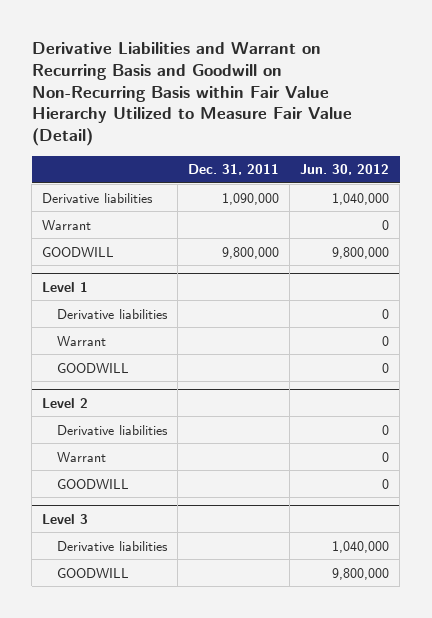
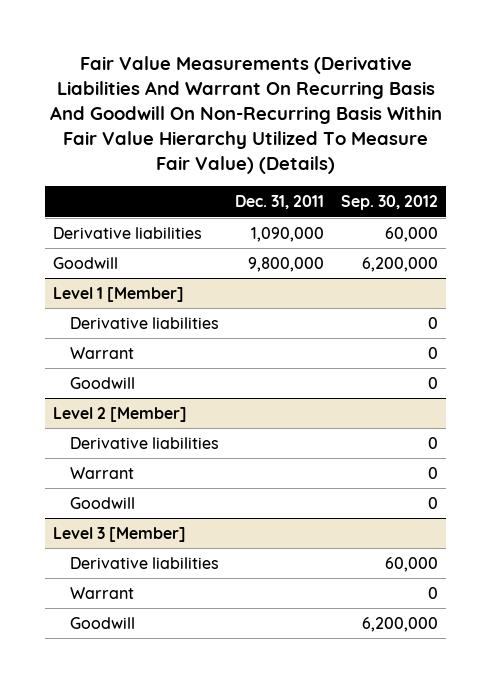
[31,41,352,147] Derivative Liabilities and Warrant on Recurring Basis and Goodwill on Non-Recurring Basis within Fair Value Hierarchy Utilized to Measure Fair Value (Detail) -> [49,55,442,175] Fair Value Measurements (Derivative Liabilities And Warrant On Recurring Basis And Goodwill On Non-Recurring Basis Within Fair Value Hierarchy Utilized To Measure Fair Value) (Details)
[300,164,390,176] Jun. 30, 2012 -> none
none -> [341,195,439,211] Sep. 30, 2012
[42,219,92,230] Warrant -> none
[42,246,115,257] GOODWILL -> [52,256,118,269] Goodwill
[42,281,89,292] Level 1 -> [52,286,184,302] Level 1 [Member]
[57,362,130,373] GOODWILL -> [69,376,135,389] Goodwill
[42,397,89,408] Level 2 -> [52,406,187,422] Level 2 [Member]
[57,478,130,489] GOODWILL -> [69,496,135,509] Goodwill
[42,513,89,524] Level 3 -> [52,526,186,542] Level 3 [Member]
none -> [69,586,134,599] Warrant
[57,567,130,578] GOODWILL -> [69,616,135,629] Goodwill

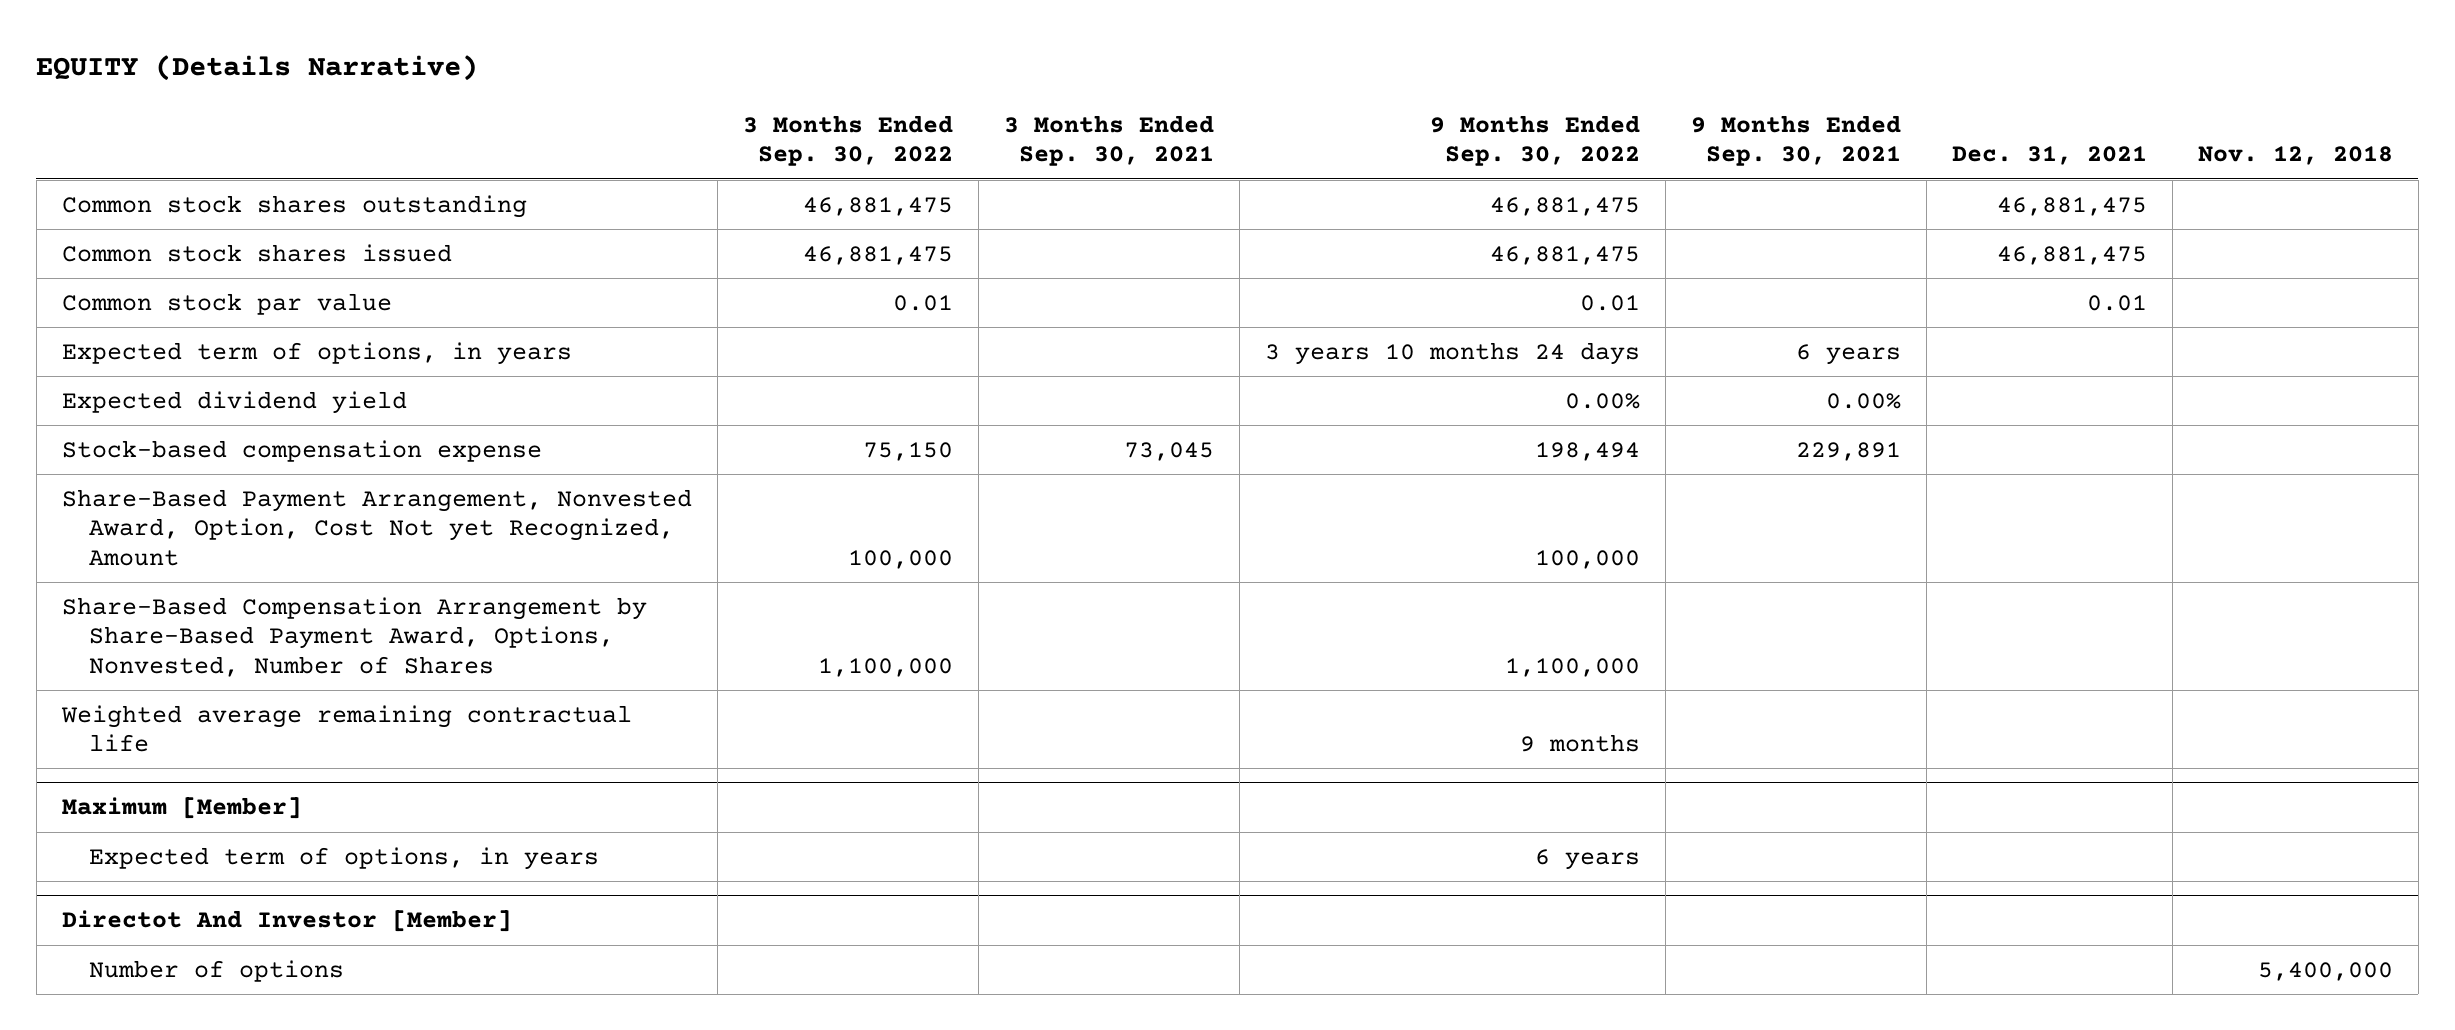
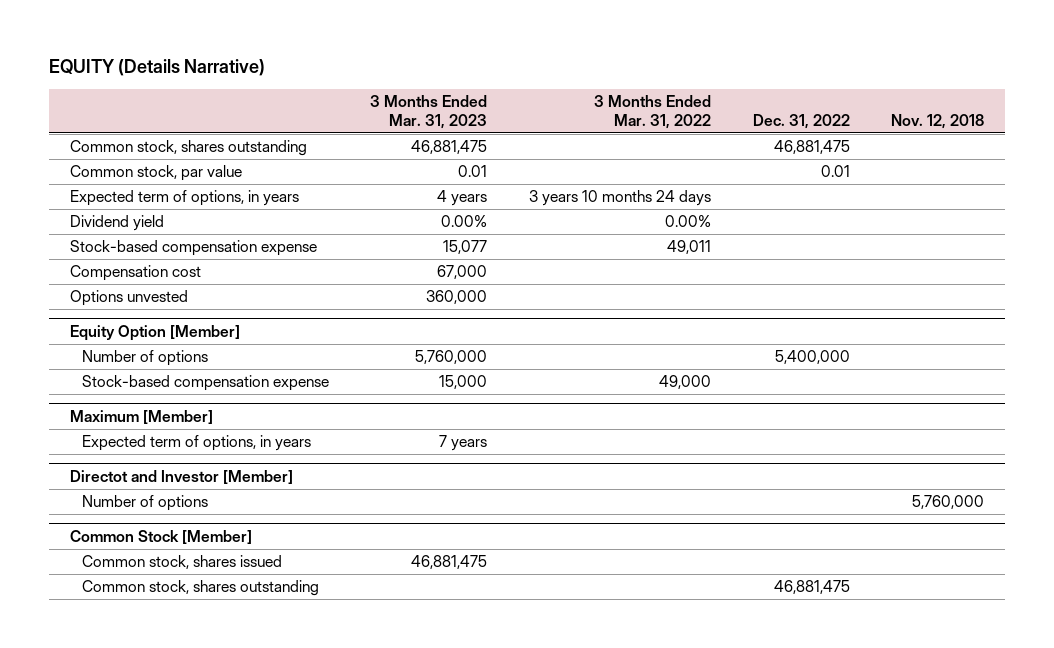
[742,114,953,167] 3 Months Ended Sep. 30, 2022 -> none
[1003,114,1214,167] 3 Months Ended Sep. 30, 2021 -> none
[1429,114,1640,167] 9 Months Ended Sep. 30, 2022 -> none
[1690,114,1901,167] 9 Months Ended Sep. 30, 2021 -> none
[1951,146,2147,166] Dec. 31, 2021 -> none
none -> [370,95,488,129] 3 Months Ended Mar. 31, 2023
none -> [593,95,711,129] 3 Months Ended Mar. 31, 2022
none -> [752,113,850,129] Dec. 31, 2022
[61,243,452,262] Common stock shares issued -> none
[61,194,527,218] Common stock shares outstanding -> [69,140,307,157] Common stock, shares outstanding
[61,292,392,315] Common stock par value -> [69,165,242,182] Common stock, par value
[61,390,407,414] Expected dividend yield -> [69,215,164,232] Dividend yield
[60,704,632,753] Weighted average remaining contractual life -> none
[61,488,692,566] Share-Based Payment Arrangement, Nonvested Award, Option, Cost Not yet Recognized, Amount -> [69,265,201,282] Compensation cost
[61,596,647,677] Share-Based Compensation Arrangement by Share-Based Payment Award, Options, Nonvested, Number of Shares -> [69,290,188,307] Options unvested
none -> [69,324,240,341] Equity Option [Member]
none -> [81,350,208,367] Number of options
none -> [81,375,329,392] Stock-based compensation expense
[61,910,512,933] Directot And Investor [Member] -> [69,469,293,484] Directot and Investor [Member]
[2257,961,2393,981] 5,400,000 -> [912,495,985,510] 5,760,000
none -> [69,529,252,544] Common Stock [Member]
none -> [81,555,282,570] Common stock, shares issued
none -> [81,580,319,597] Common stock, shares outstanding

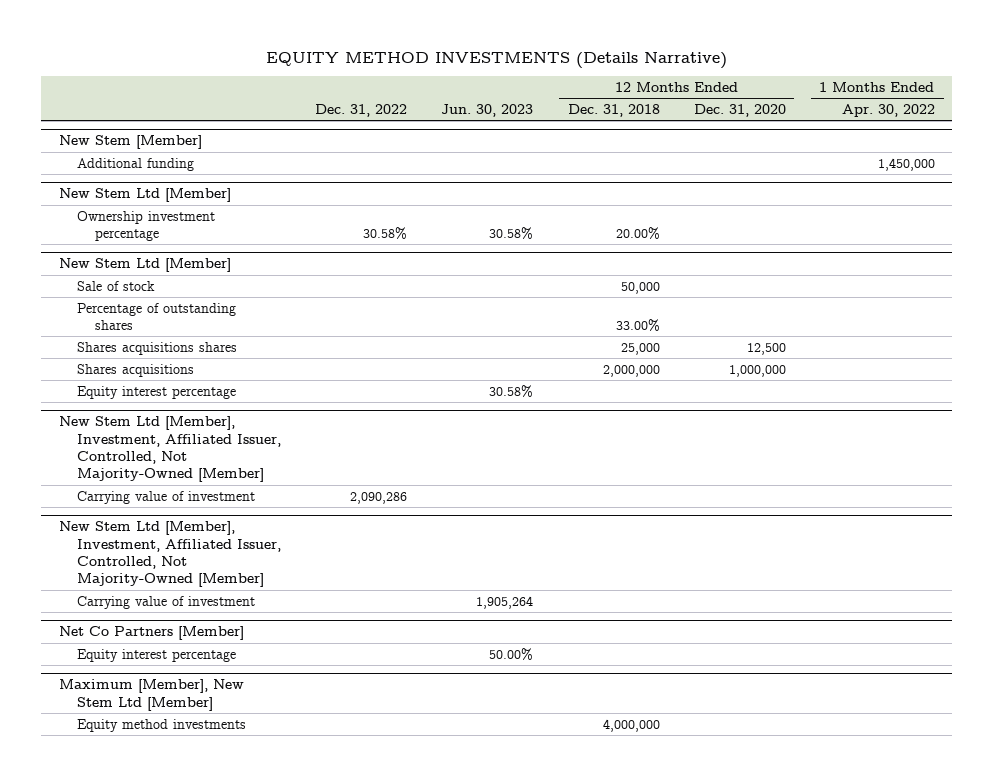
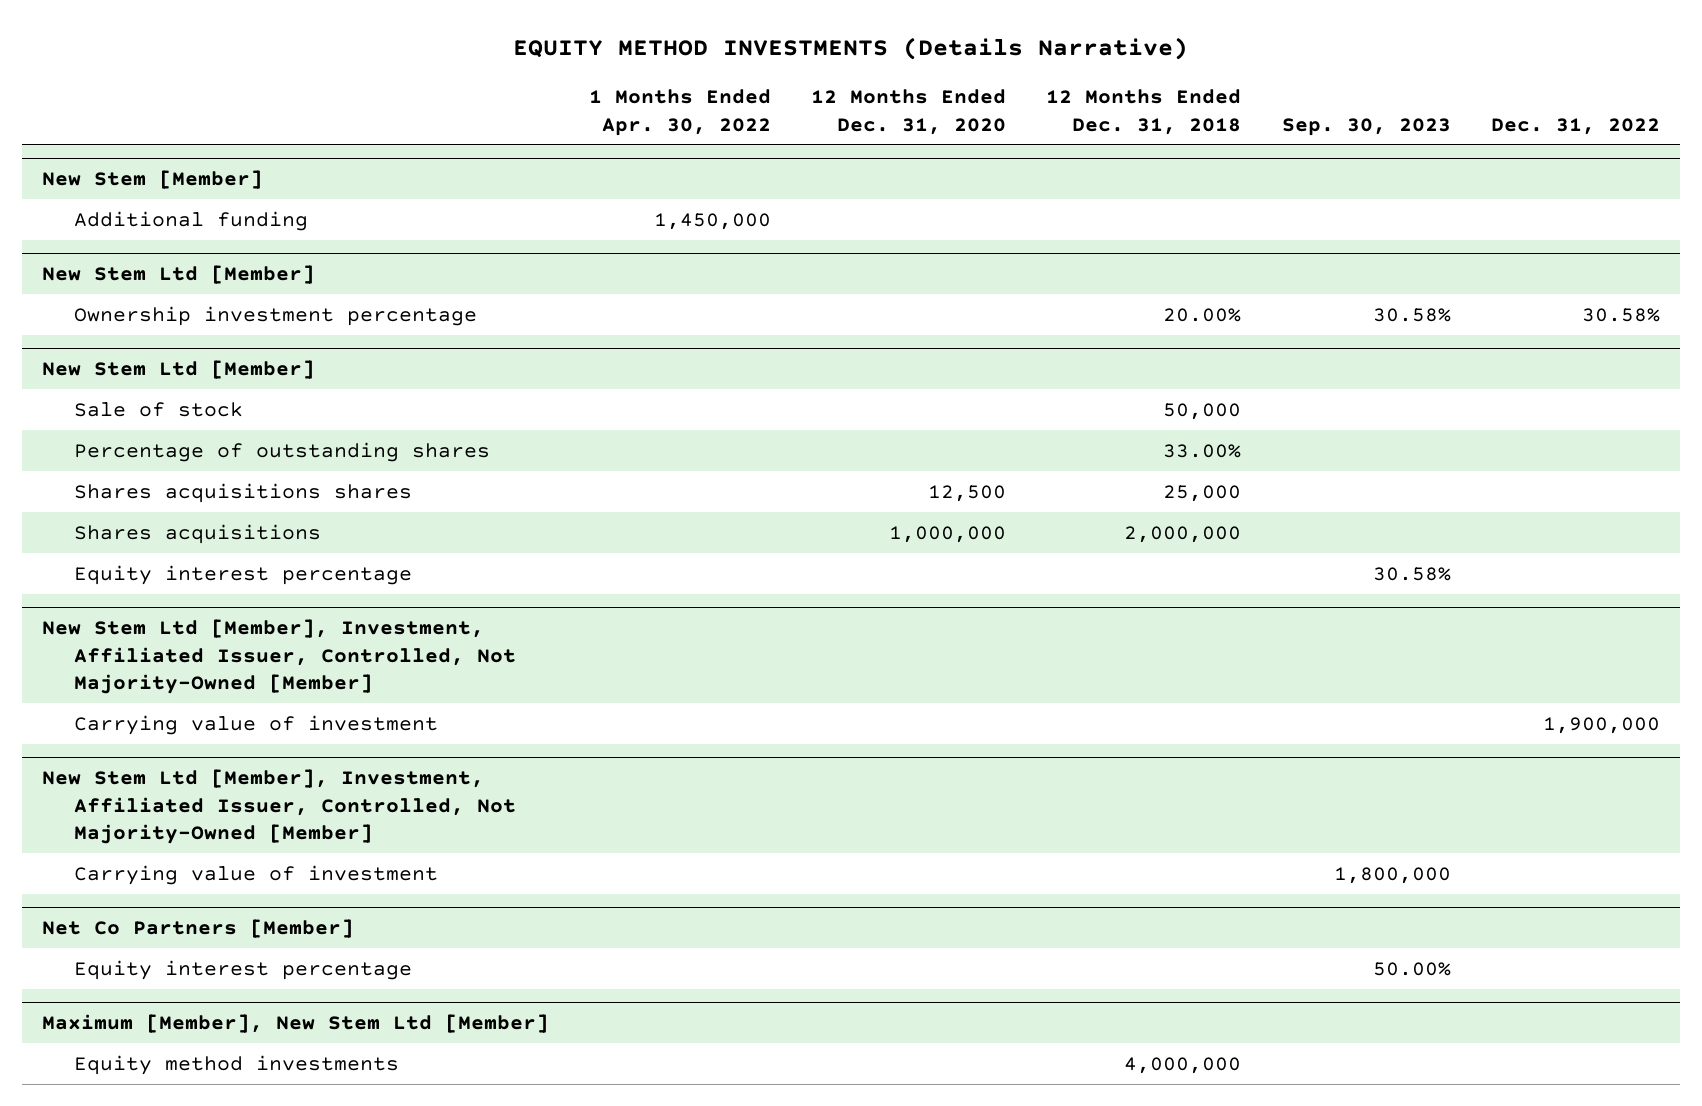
[441,103,534,117] Jun. 30, 2023 -> none
none -> [1281,117,1451,136] Sep. 30, 2023
[350,491,408,504] 2,090,286 -> [1542,716,1660,734] 1,900,000

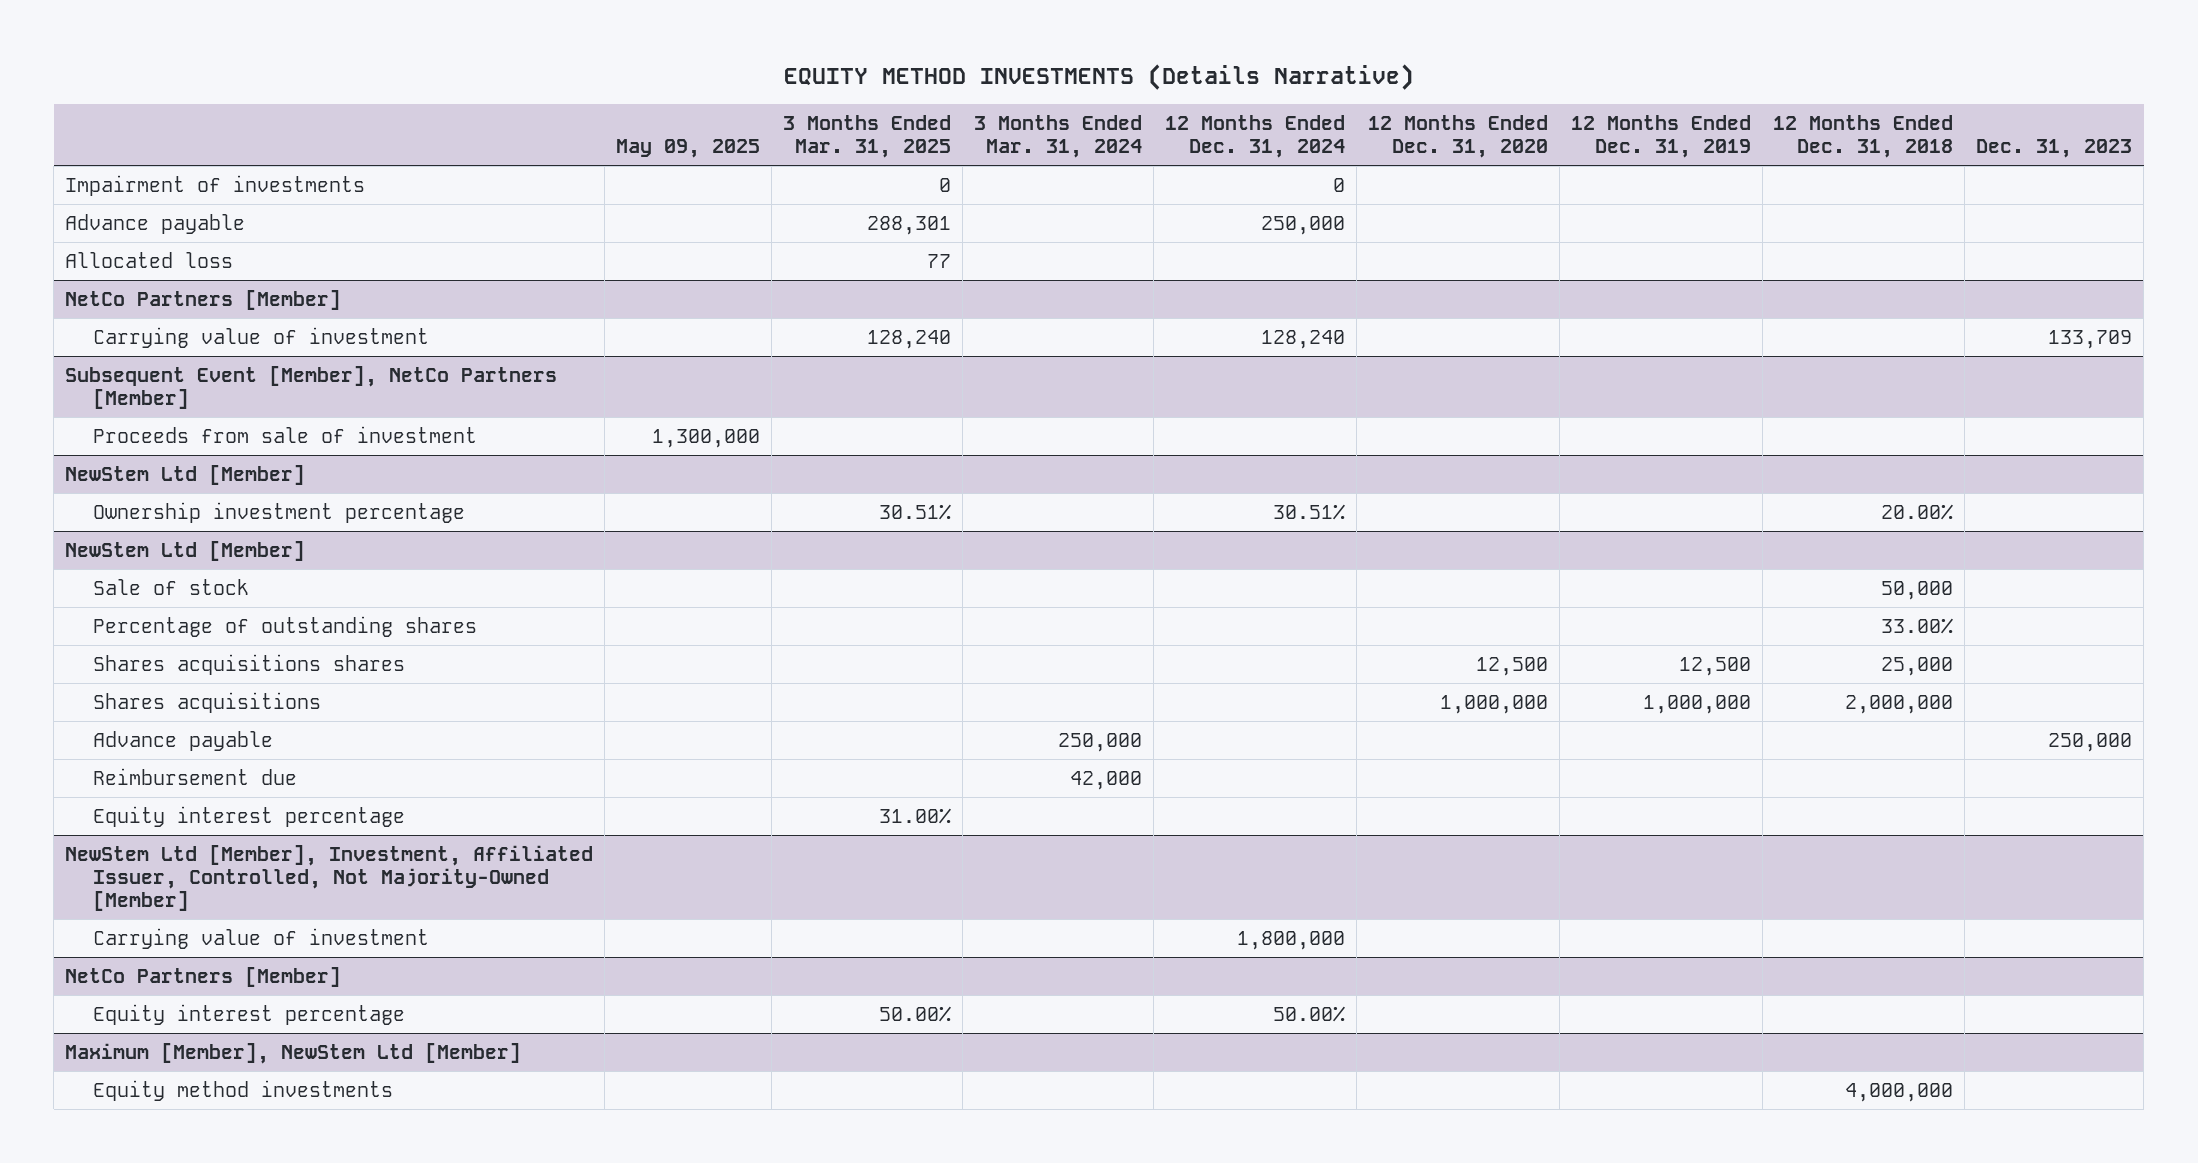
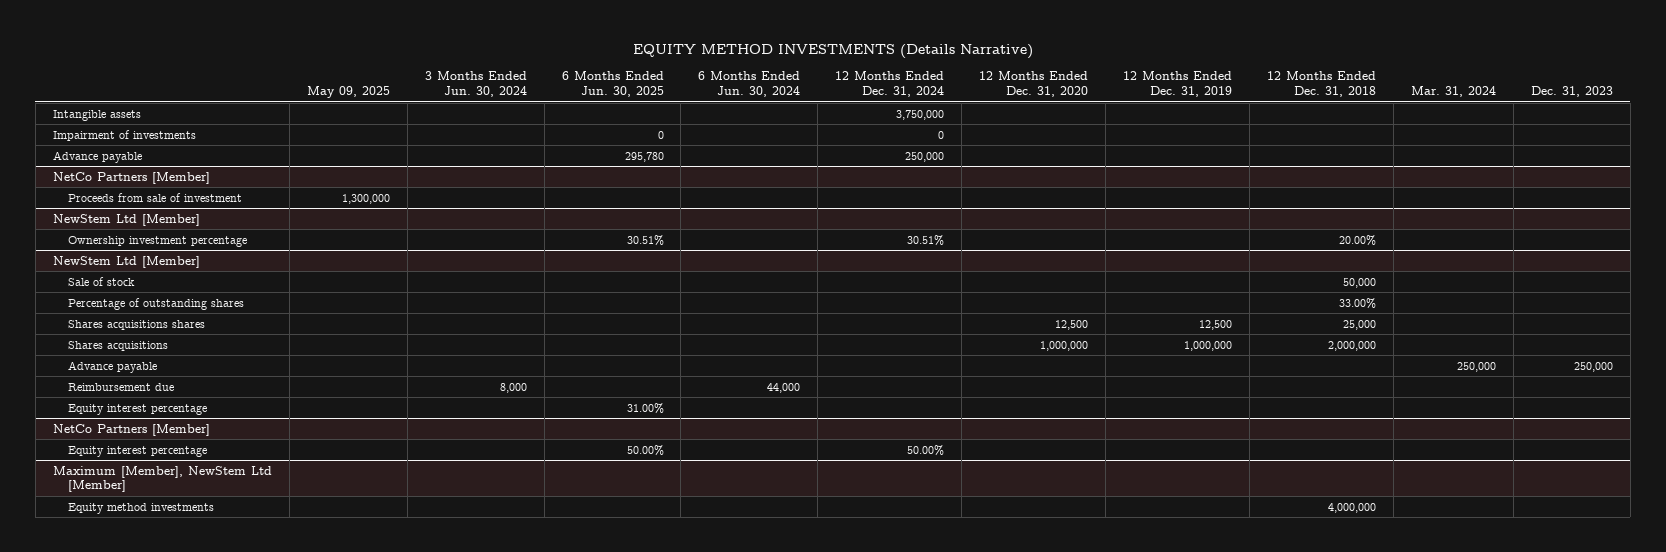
[782,114,951,158] 3 Months Ended Mar. 31, 2025 -> none
[973,114,1142,158] 3 Months Ended Mar. 31, 2024 -> none
none -> [424,71,527,97] 3 Months Ended Jun. 30, 2024
none -> [561,71,664,97] 6 Months Ended Jun. 30, 2025
none -> [698,71,801,97] 6 Months Ended Jun. 30, 2024
none -> [1410,85,1496,97] Mar. 31, 2024
none -> [52,109,141,121] Intangible assets
[65,252,234,269] Allocated loss -> none
[92,327,429,349] Carrying value of investment -> none
[65,366,558,410] Subsequent Event [Member], NetCo Partners [Member] -> none
[92,426,477,444] Proceeds from sale of investment -> none
none -> [68,192,243,202] Proceeds from sale of investment
[65,845,594,911] NewStem Ltd [Member], Investment, Affiliated Issuer, Controlled, Not Majority-Owned [Member] -> none
[92,928,429,950] Carrying value of investment -> none

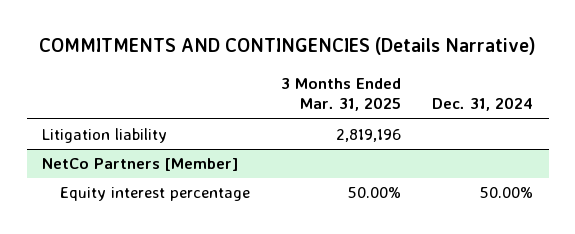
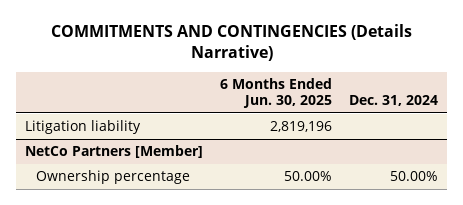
[281,77,402,112] 3 Months Ended Mar. 31, 2025 -> none
none -> [220,77,333,108] 6 Months Ended Jun. 30, 2025
[60,187,251,202] Equity interest percentage -> [36,170,191,185] Ownership percentage

